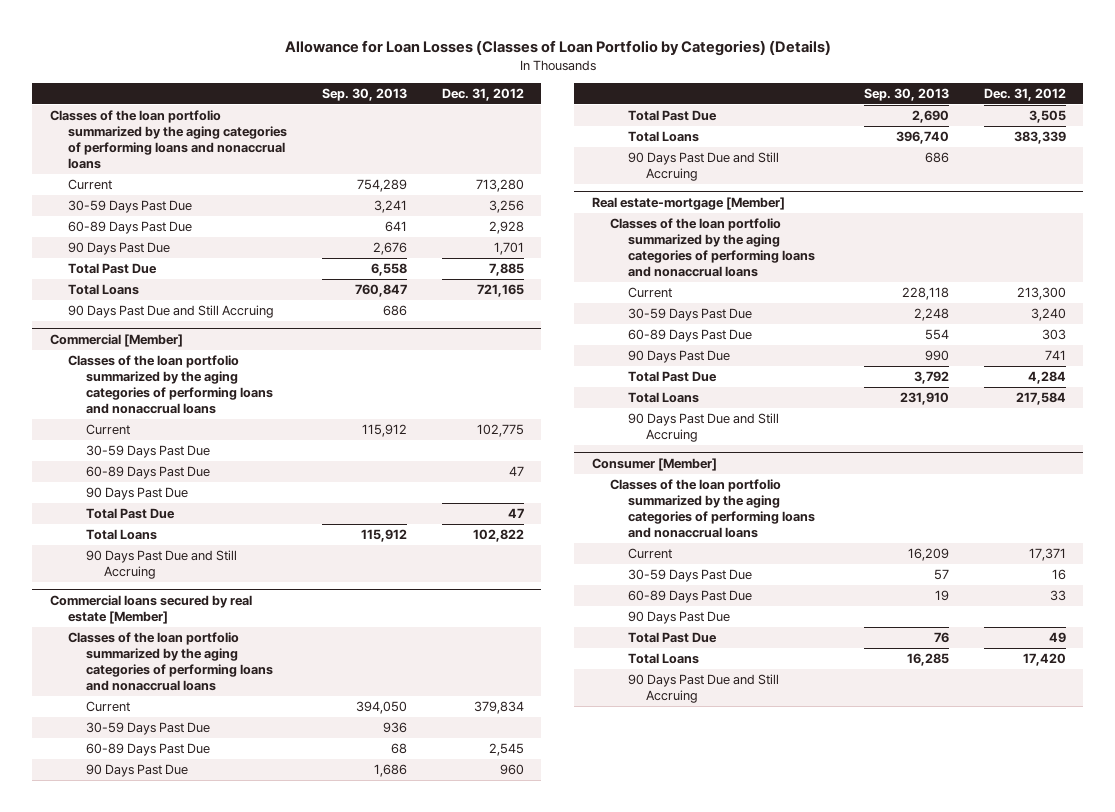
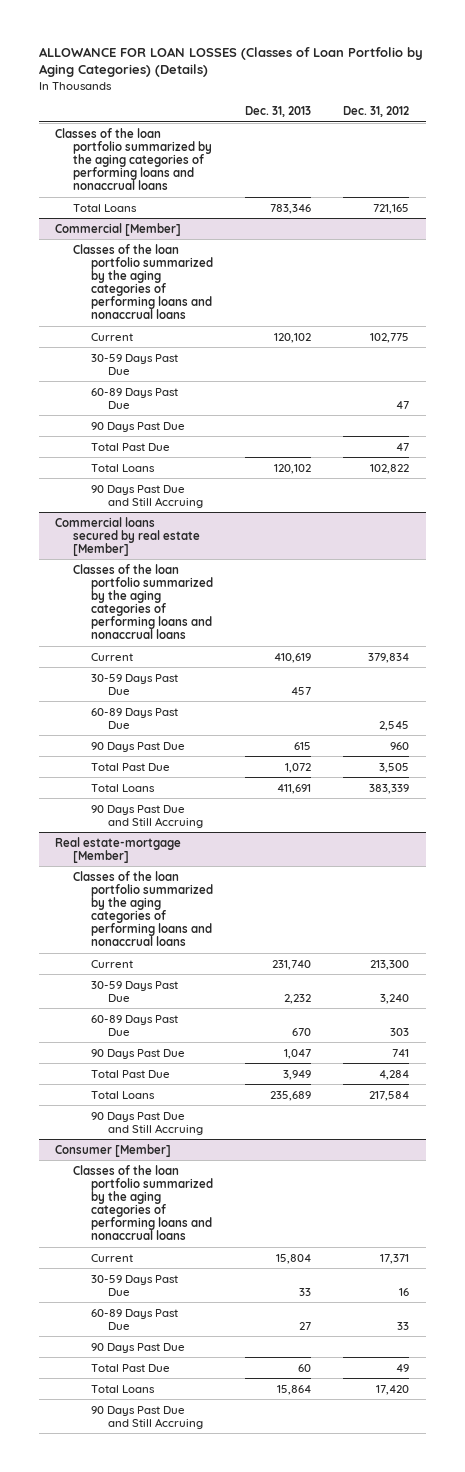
[284,40,831,57] Allowance for Loan Losses (Classes of Loan Portfolio by Categories) (Details) -> [38,46,423,78] ALLOWANCE FOR LOAN LOSSES (Classes of Loan Portfolio by Aging Categories) (Details)
[321,87,407,101] Sep. 30, 2013 -> none
none -> [245,106,312,118] Dec. 31, 2013
[67,179,112,191] Current -> none
[67,200,192,214] 30-59 Days Past Due -> none
[67,221,192,235] 60-89 Days Past Due -> none
[67,242,170,256] 90 Days Past Due -> none
[67,263,157,275] Total Past Due -> none
[67,305,274,319] 90 Days Past Due and Still Accruing -> none

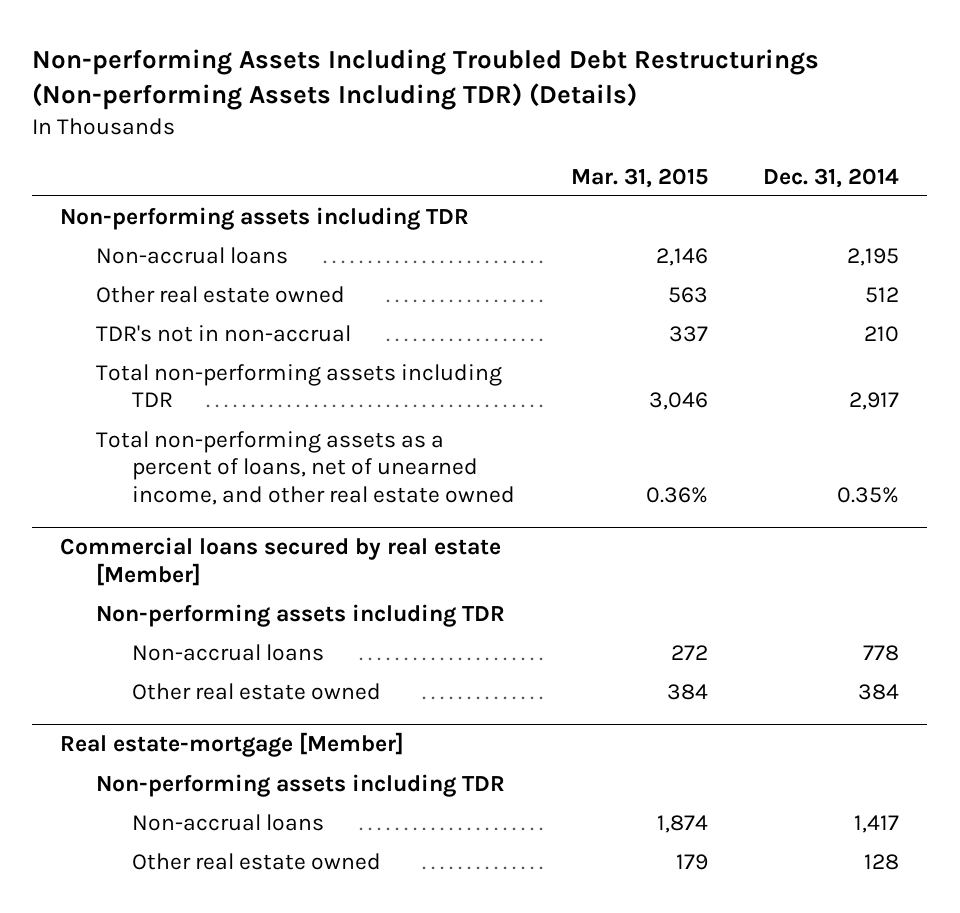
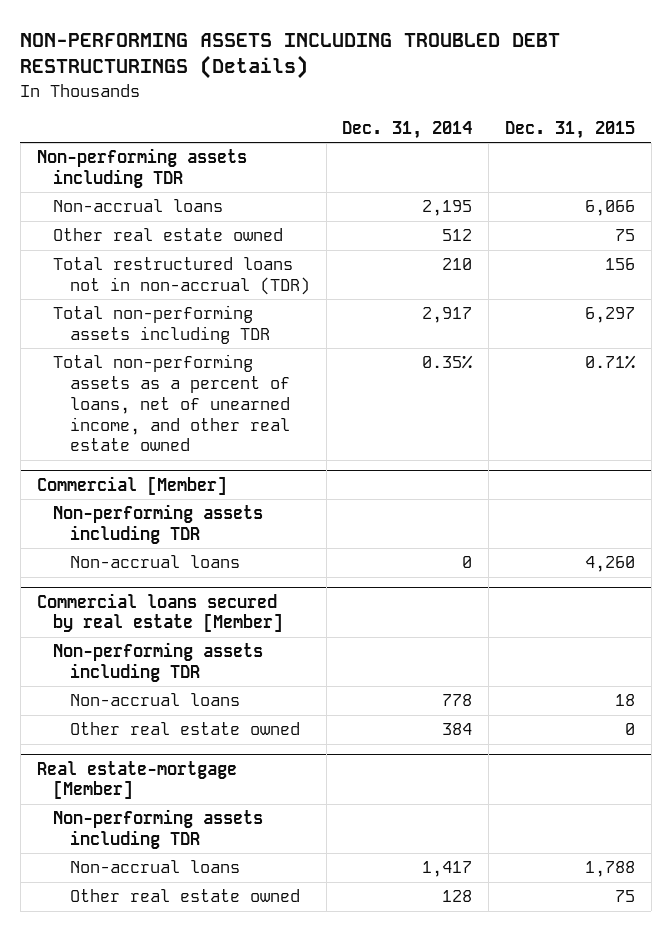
[32,48,820,111] Non-performing Assets Including Troubled Debt Restructurings (Non-performing Assets Including TDR) (Details) -> [20,32,561,80] NON-PERFORMING ASSETS INCLUDING TROUBLED DEBT RESTRUCTURINGS (Details)
[570,167,708,188] Mar. 31, 2015 -> none
none -> [505,120,636,139] Dec. 31, 2015
[96,324,352,342] TDR's not in non-accrual -> [53,257,310,296] Total restructured loans not in non-accrual (TDR)
none -> [36,475,227,495] Commercial [Member]
none -> [53,504,264,545] Non-performing assets including TDR
none -> [69,555,240,569] Non-accrual loans

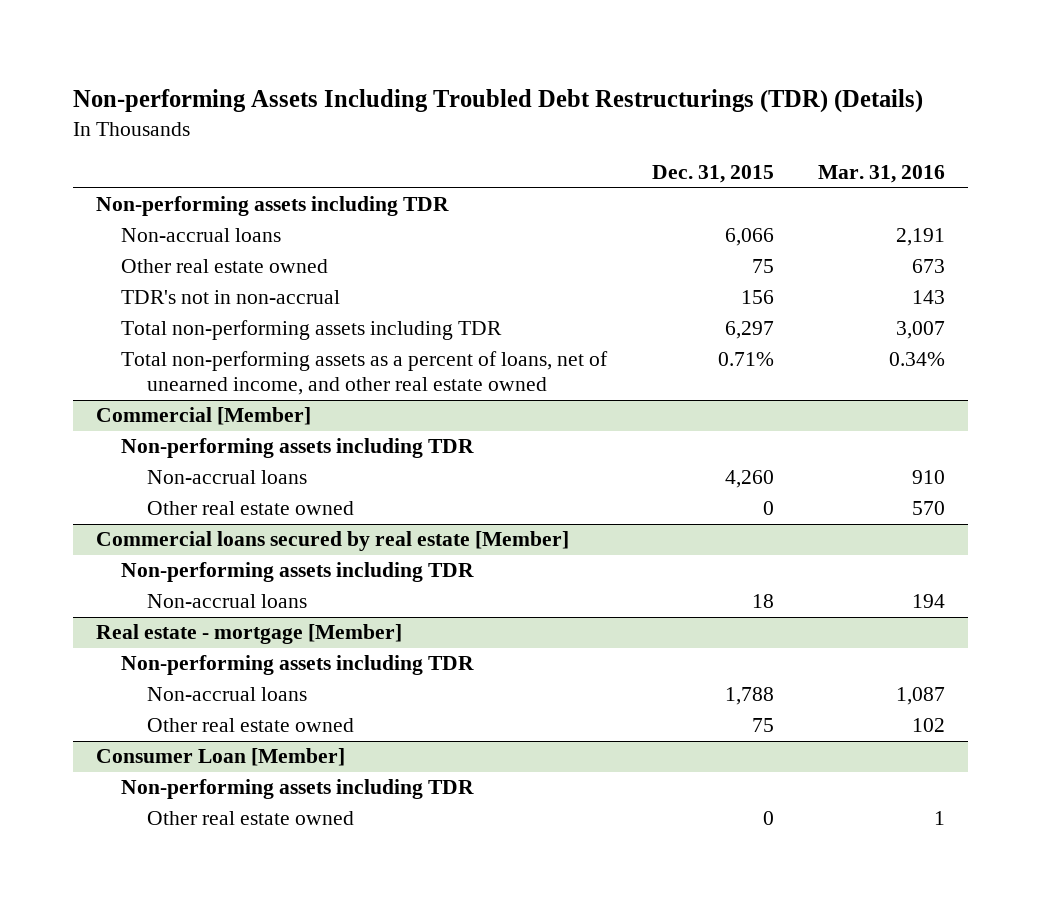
[20,32,561,80] NON-PERFORMING ASSETS INCLUDING TROUBLED DEBT RESTRUCTURINGS (Details) -> [73,88,924,113] Non-performing Assets Including Troubled Debt Restructurings (TDR) (Details)
[342,120,473,139] Dec. 31, 2014 -> none
none -> [818,165,946,184] Mar. 31, 2016
[53,257,310,296] Total restructured loans not in non-accrual (TDR) -> [121,290,341,305] TDR's not in non-accrual
none -> [147,501,355,516] Other real estate owned
[69,722,300,736] Other real estate owned -> none
[36,760,237,800] Real estate-mortgage [Member] -> [95,624,402,645] Real estate - mortgage [Member]
none -> [95,748,345,767] Consumer Loan [Member]
none -> [121,779,475,800] Non-performing assets including TDR
none -> [147,811,355,826] Other real estate owned

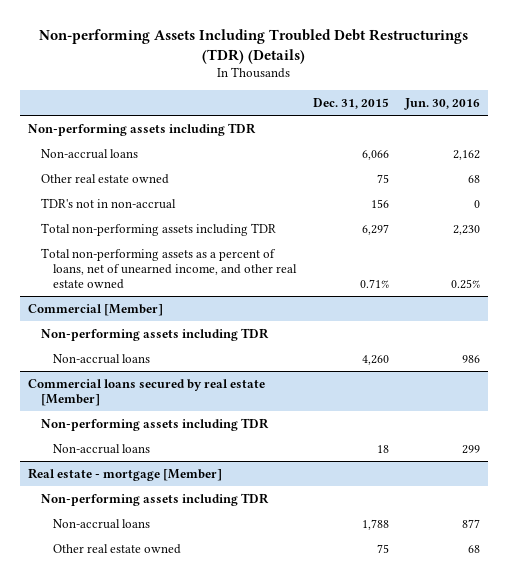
[818,165,946,184] Mar. 31, 2016 -> none
none -> [403,98,480,111] Jun. 30, 2016
[147,501,355,516] Other real estate owned -> none
[95,748,345,767] Consumer Loan [Member] -> none
[121,779,475,800] Non-performing assets including TDR -> none
[147,811,355,826] Other real estate owned -> none

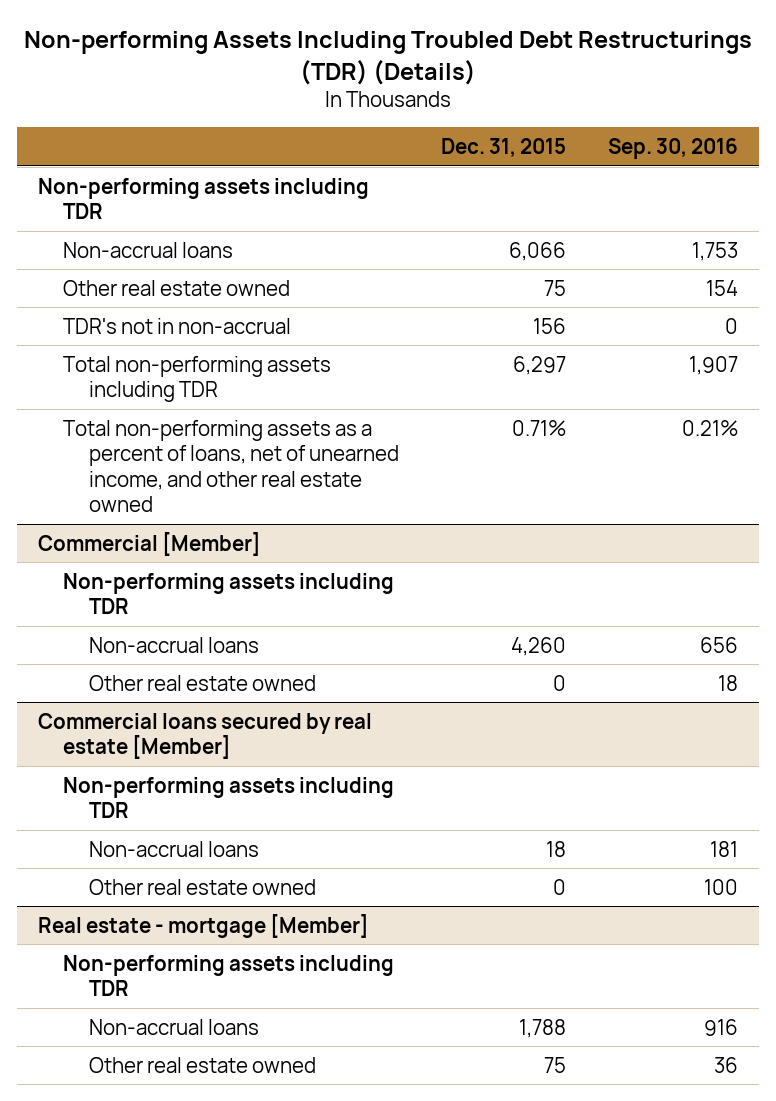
[403,98,480,111] Jun. 30, 2016 -> none
none -> [607,137,738,159] Sep. 30, 2016
none -> [88,674,316,691] Other real estate owned
none -> [88,878,316,895] Other real estate owned

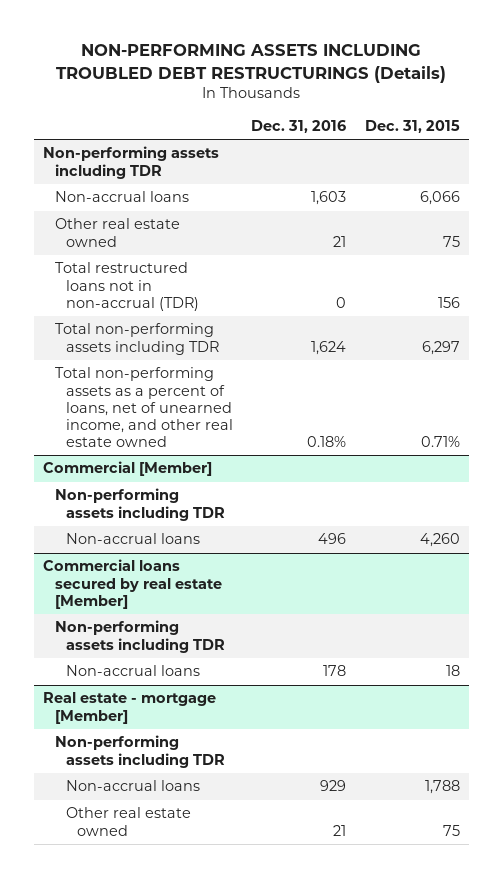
[23,31,752,85] Non-performing Assets Including Troubled Debt Restructurings (TDR) (Details) -> [56,44,447,83] NON-PERFORMING ASSETS INCLUDING TROUBLED DEBT RESTRUCTURINGS (Details)
[607,137,738,159] Sep. 30, 2016 -> none
none -> [251,119,347,133] Dec. 31, 2016
[63,317,292,334] TDR's not in non-accrual -> [54,262,200,311] Total restructured loans not in non-accrual (TDR)
[88,674,316,691] Other real estate owned -> none
[88,878,316,895] Other real estate owned -> none

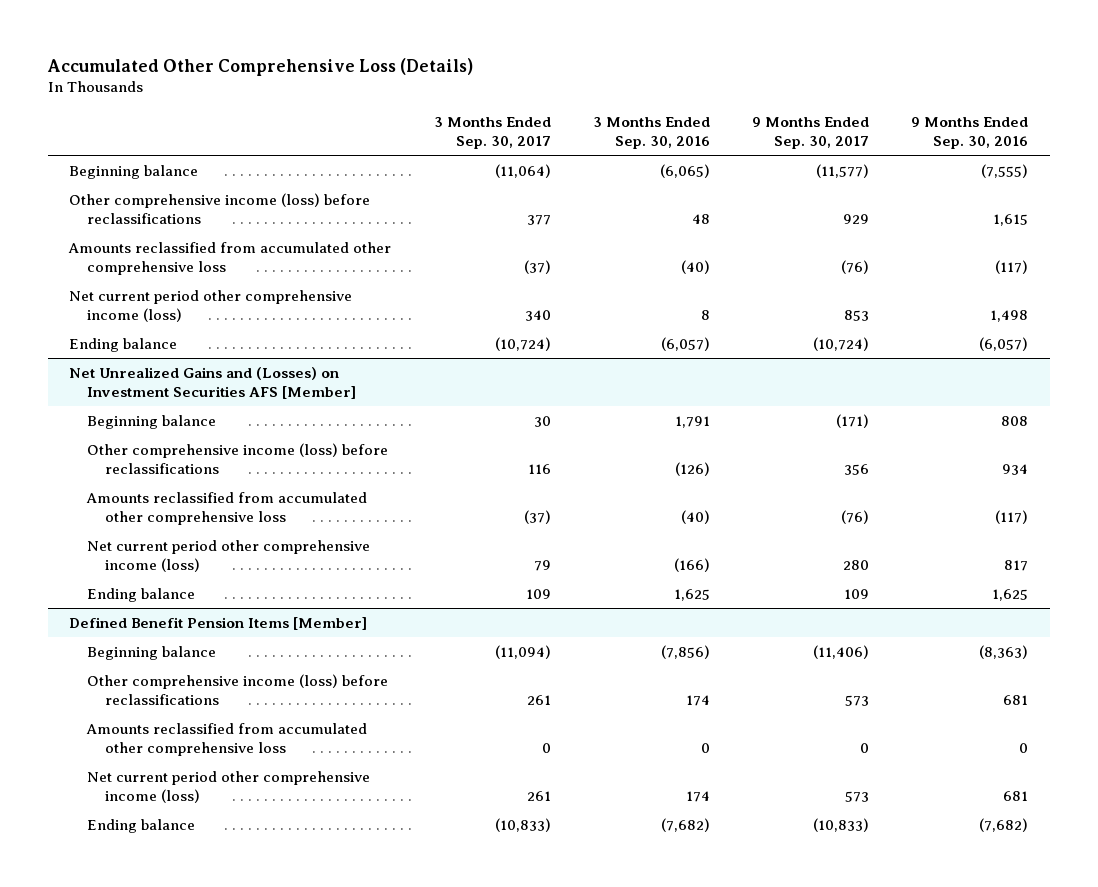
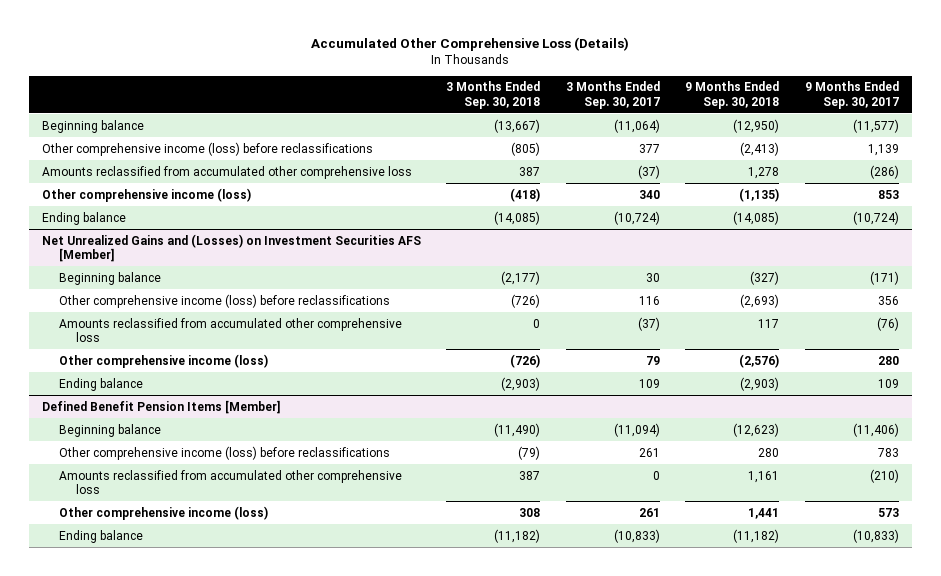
[592,116,710,150] 3 Months Ended Sep. 30, 2016 -> none
[911,116,1029,150] 9 Months Ended Sep. 30, 2016 -> none
none -> [446,81,541,109] 3 Months Ended Sep. 30, 2018
none -> [685,81,780,109] 9 Months Ended Sep. 30, 2018
[843,214,870,225] 929 -> [867,143,899,156] 1,139
[841,260,870,275] (76) -> [869,164,899,179] (286)
[69,289,353,323] Net current period other comprehensive income (loss) -> [41,187,251,202] Other comprehensive income (loss)
[87,539,371,573] Net current period other comprehensive income (loss) -> [59,353,269,368] Other comprehensive income (loss)
[845,695,870,707] 573 -> [877,447,899,457] 783
[860,743,870,754] 0 -> [869,468,899,483] (210)
[87,770,371,804] Net current period other comprehensive income (loss) -> [59,505,269,520] Other comprehensive income (loss)

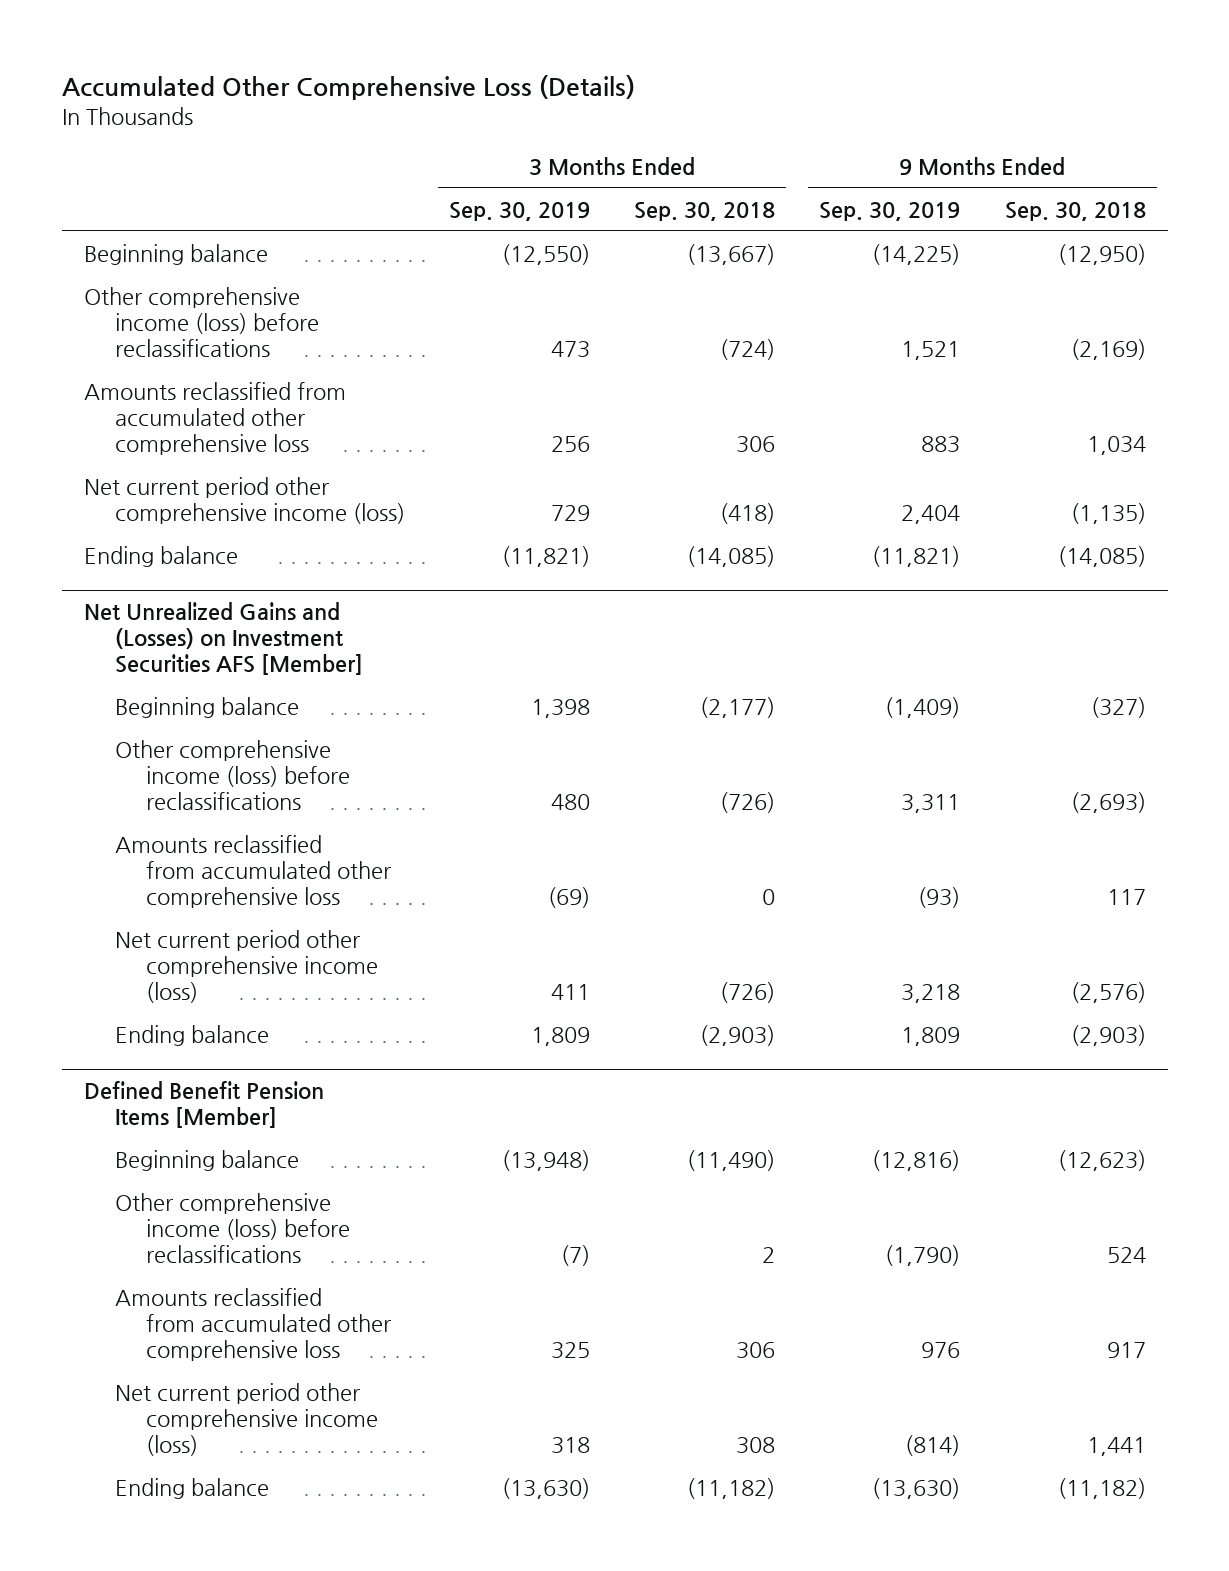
[565,81,660,109] 3 Months Ended Sep. 30, 2017 -> none
[804,81,899,109] 9 Months Ended Sep. 30, 2017 -> none
none -> [449,201,591,221] Sep. 30, 2019
none -> [819,201,961,221] Sep. 30, 2019
[511,141,541,156] (805) -> [720,339,776,361] (724)
[740,141,780,156] (2,413) -> [1070,339,1146,361] (2,169)
[519,166,541,176] 387 -> [736,436,776,454] 306
[748,166,780,179] 1,278 -> [1086,436,1146,456] 1,034
[41,187,251,202] Other comprehensive income (loss) -> [83,476,405,525] Net current period other comprehensive income (loss)
[59,353,269,368] Other comprehensive income (loss) -> [114,929,378,1004] Net current period other comprehensive income (loss)
[518,445,541,460] (79) -> [762,1247,776,1264] 2
[758,447,780,457] 280 -> [1106,1247,1146,1264] 524
[519,470,541,480] 387 -> [736,1342,776,1360] 306
[748,470,780,483] 1,161 -> [1106,1342,1146,1359] 917
[59,505,269,520] Other comprehensive income (loss) -> [114,1382,378,1457] Net current period other comprehensive income (loss)

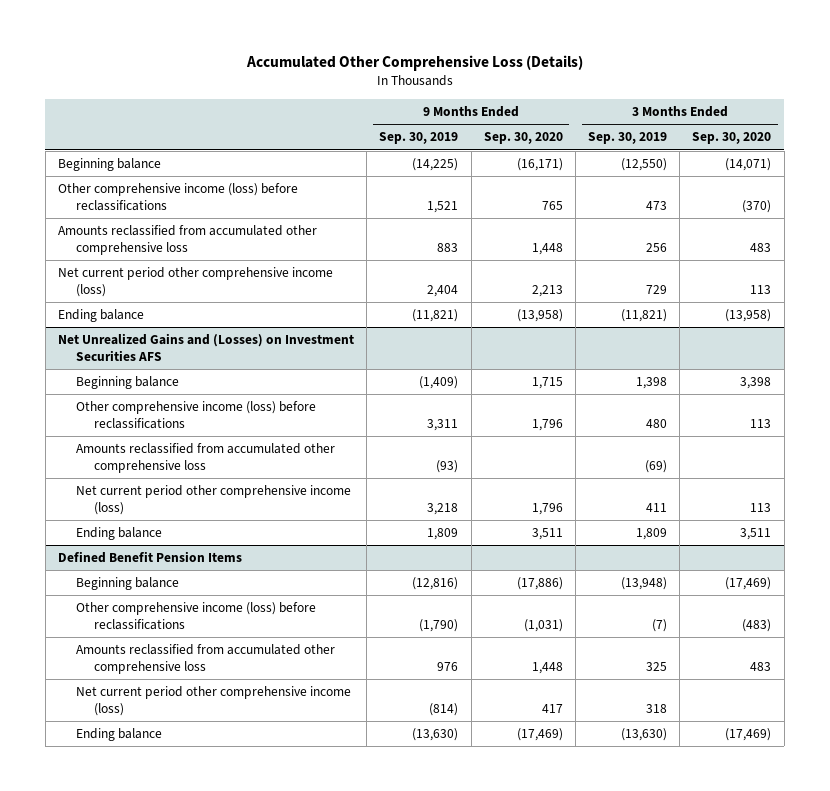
[634,201,776,221] Sep. 30, 2018 -> none
[1004,201,1146,221] Sep. 30, 2018 -> none
none -> [483,132,563,145] Sep. 30, 2020
none -> [692,132,772,145] Sep. 30, 2020
[83,602,363,676] Net Unrealized Gains and (Losses) on Investment Securities AFS [Member] -> [58,333,355,362] Net Unrealized Gains and (Losses) on Investment Securities AFS
[83,1081,324,1129] Defined Benefit Pension Items [Member] -> [58,551,243,564] Defined Benefit Pension Items

